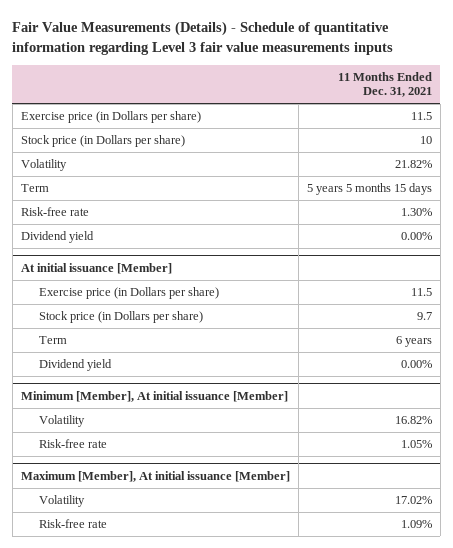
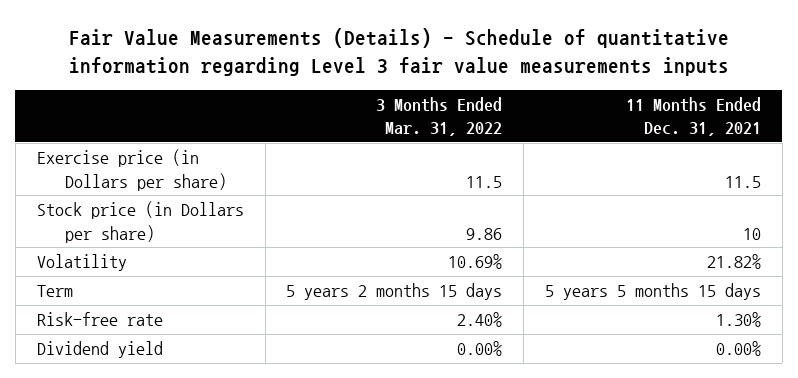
none -> [376,96,503,137] 3 Months Ended Mar. 31, 2022
[20,262,172,274] At initial issuance [Member] -> none
[39,287,220,300] Exercise price (in Dollars per share) -> none
[39,311,204,324] Stock price (in Dollars per share) -> none
[39,336,68,345] Term -> none
[39,359,113,372] Dividend yield -> none
[20,390,288,402] Minimum [Member], At initial issuance [Member] -> none
[39,415,86,428] Volatility -> none
[39,439,108,449] Risk-free rate -> none
[20,470,290,482] Maximum [Member], At initial issuance [Member] -> none
[39,495,86,508] Volatility -> none
[39,519,108,529] Risk-free rate -> none

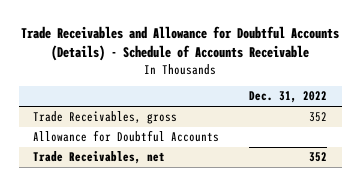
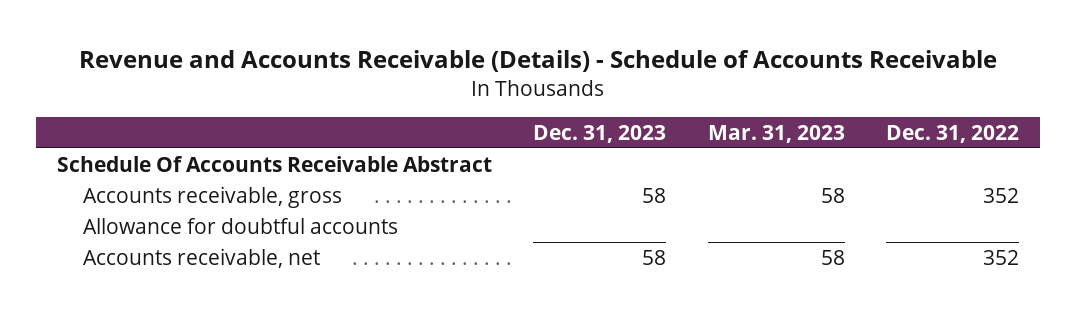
[21,25,340,61] Trade Receivables and Allowance for Doubtful Accounts (Details) - Schedule of Accounts Receivable -> [78,49,997,72] Revenue and Accounts Receivable (Details) - Schedule of Accounts Receivable
none -> [533,124,667,143] Dec. 31, 2023
none -> [707,124,845,143] Mar. 31, 2023
none -> [56,156,492,173] Schedule Of Accounts Receivable Abstract
[33,111,178,125] Trade Receivables, gross -> [82,186,342,209] Accounts receivable, gross
[33,130,220,143] Allowance for Doubtful Accounts -> [82,218,398,235] Allowance for doubtful accounts
[33,151,166,165] Trade Receivables, net -> [82,248,320,269] Accounts receivable, net

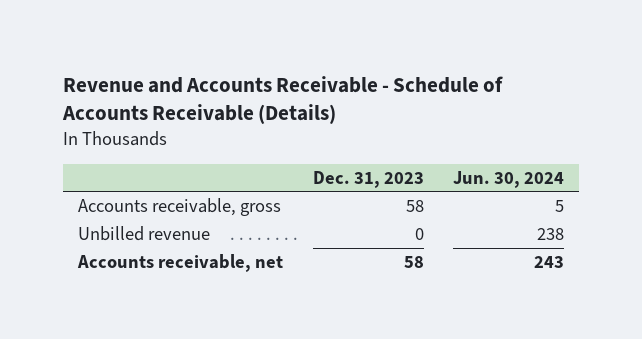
[78,49,997,72] Revenue and Accounts Receivable (Details) - Schedule of Accounts Receivable -> [62,75,504,125] Revenue and Accounts Receivable - Schedule of Accounts Receivable (Details)
[707,124,845,143] Mar. 31, 2023 -> none
[886,124,1020,143] Dec. 31, 2022 -> none
none -> [453,170,565,188] Jun. 30, 2024
[56,156,492,173] Schedule Of Accounts Receivable Abstract -> none
[82,218,398,235] Allowance for doubtful accounts -> none
none -> [77,225,210,241] Unbilled revenue

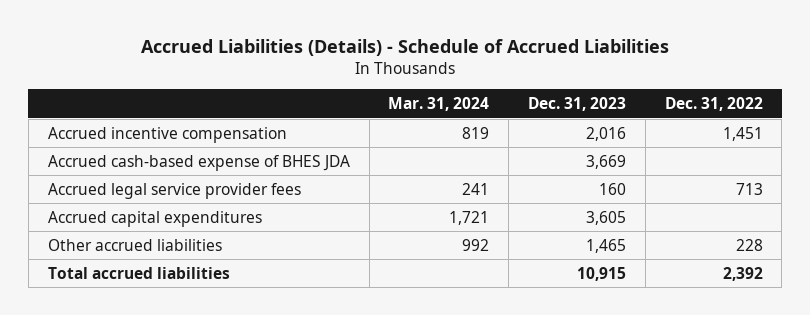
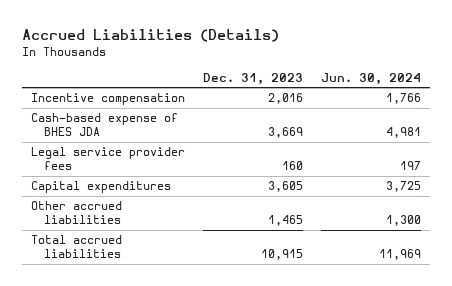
[141,38,670,56] Accrued Liabilities (Details) - Schedule of Accrued Liabilities -> [21,28,279,42] Accrued Liabilities (Details)
[388,96,490,111] Mar. 31, 2024 -> none
[664,96,763,111] Dec. 31, 2022 -> none
none -> [320,72,421,85] Jun. 30, 2024
[47,126,287,143] Accrued incentive compensation -> [30,93,185,106] Incentive compensation
[47,154,350,171] Accrued cash-based expense of BHES JDA -> [30,113,178,136] Cash-based expense of BHES JDA
[47,182,301,199] Accrued legal service provider fees -> [30,147,185,170] Legal service provider fees
[47,210,262,227] Accrued capital expenditures -> [30,181,171,194] Capital expenditures

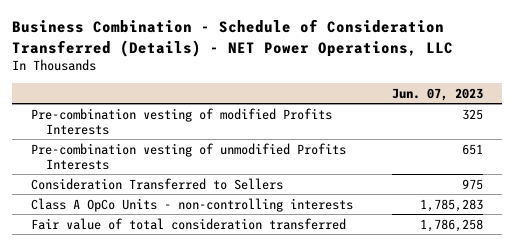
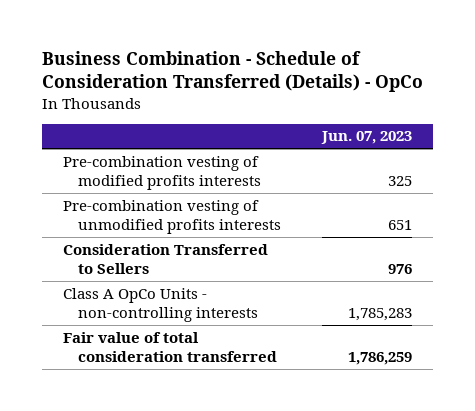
[12,19,454,57] Business Combination - Schedule of Consideration Transferred (Details) - NET Power Operations, LLC -> [41,51,423,93] Business Combination - Schedule of Consideration Transferred (Details) - OpCo
[31,107,333,135] Pre-combination vesting of modified Profits Interests -> [62,155,261,191] Pre-combination vesting of modified profits interests
[31,142,347,170] Pre-combination vesting of unmodified Profits Interests -> [62,199,281,235] Pre-combination vesting of unmodified profits interests
[461,178,483,190] 975 -> [388,264,413,275] 976
[419,218,483,232] 1,786,258 -> [348,352,413,366] 1,786,259

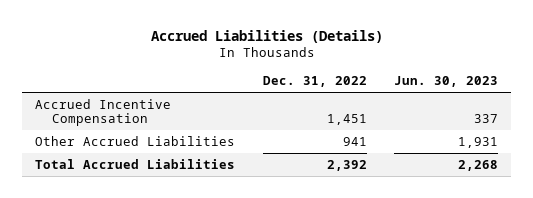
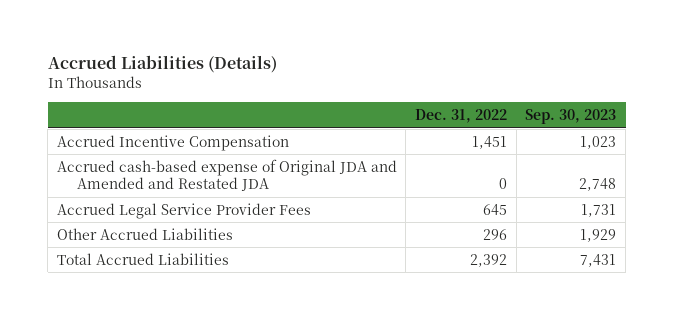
[393,76,498,88] Jun. 30, 2023 -> none
none -> [525,109,617,125] Sep. 30, 2023
none -> [56,158,397,192] Accrued cash-based expense of Original JDA and Amended and Restated JDA
none -> [56,202,311,219] Accrued Legal Service Provider Fees
[342,136,367,146] 941 -> [483,228,508,240] 296

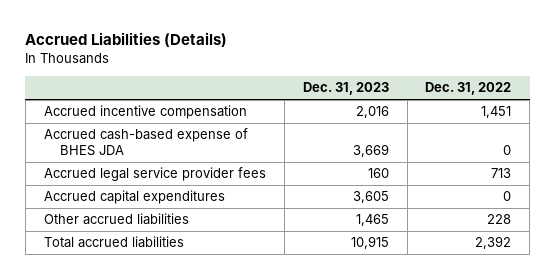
[525,109,617,125] Sep. 30, 2023 -> none
none -> [302,82,389,96] Dec. 31, 2023
[56,134,289,151] Accrued Incentive Compensation -> [43,105,247,120] Accrued incentive compensation
[56,158,397,192] Accrued cash-based expense of Original JDA and Amended and Restated JDA -> [43,128,248,156] Accrued cash-based expense of BHES JDA
[56,202,311,219] Accrued Legal Service Provider Fees -> [43,167,266,182] Accrued legal service provider fees
[483,203,508,215] 645 -> [491,168,512,179] 713
none -> [43,190,225,205] Accrued capital expenditures
[56,227,233,240] Other Accrued Liabilities -> [43,213,189,226] Other accrued liabilities
[483,228,508,240] 296 -> [487,214,512,225] 228
[56,252,229,265] Total Accrued Liabilities -> [43,236,184,249] Total accrued liabilities

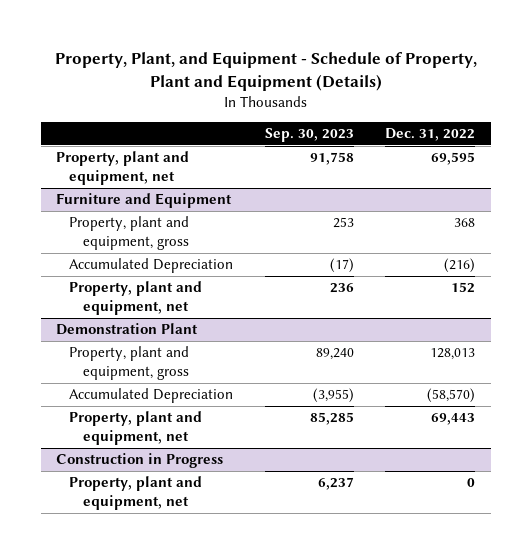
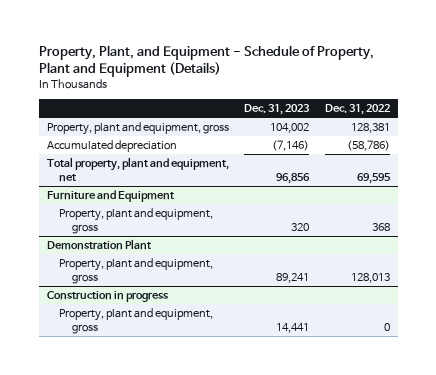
[264,127,354,142] Sep. 30, 2023 -> none
none -> [244,104,311,116] Dec. 31, 2023
none -> [46,122,229,136] Property, plant and equipment, gross
none -> [46,140,177,153] Accumulated depreciation
[56,151,190,186] Property, plant and equipment, net -> [46,157,229,182] Total property, plant and equipment, net
[69,258,234,274] Accumulated Depreciation -> none
[69,281,203,316] Property, plant and equipment, net -> none
[69,388,234,404] Accumulated Depreciation -> none
[69,411,203,446] Property, plant and equipment, net -> none
[56,453,224,469] Construction in Progress -> [46,291,169,303] Construction in progress
[69,476,203,511] Property, plant and equipment, net -> [59,308,214,334] Property, plant and equipment, gross

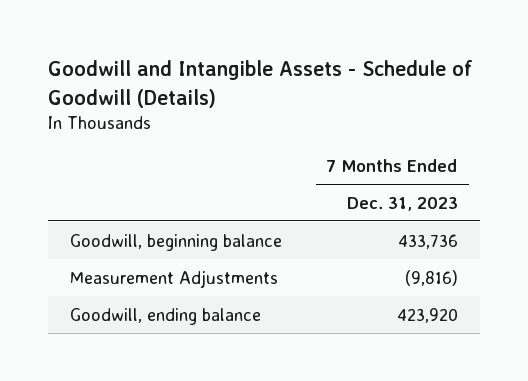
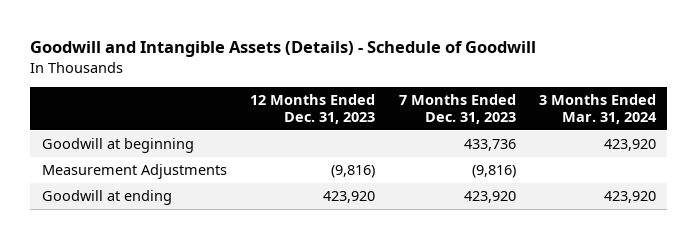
[48,60,474,108] Goodwill and Intangible Assets - Schedule of Goodwill (Details) -> [30,40,537,57] Goodwill and Intangible Assets (Details) - Schedule of Goodwill
none -> [250,94,376,125] 12 Months Ended Dec. 31, 2023
none -> [538,94,657,125] 3 Months Ended Mar. 31, 2024
[70,233,283,251] Goodwill, beginning balance -> [42,138,195,154] Goodwill at beginning
[70,307,262,325] Goodwill, ending balance -> [42,190,173,206] Goodwill at ending

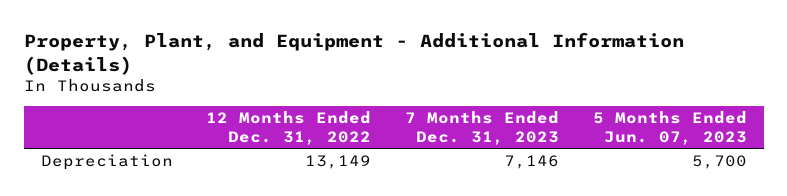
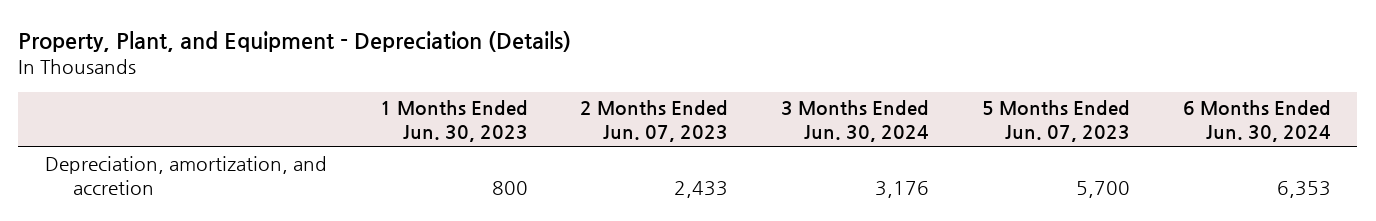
[23,32,684,75] Property, Plant, and Equipment - Additional Information (Details) -> [18,30,572,52] Property, Plant, and Equipment - Depreciation (Details)
[206,110,372,145] 12 Months Ended Dec. 31, 2022 -> none
[405,110,560,145] 7 Months Ended Dec. 31, 2023 -> none
none -> [379,100,528,142] 1 Months Ended Jun. 30, 2023
none -> [580,100,729,142] 2 Months Ended Jun. 07, 2023
none -> [781,100,930,142] 3 Months Ended Jun. 30, 2024
none -> [1182,100,1331,142] 6 Months Ended Jun. 30, 2024
[40,153,173,170] Depreciation -> [44,156,327,195] Depreciation, amortization, and accretion

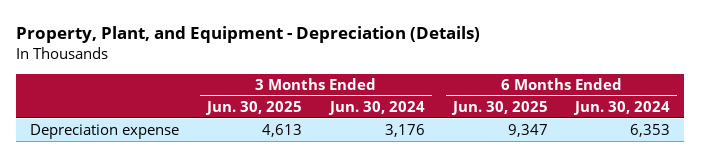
[379,100,528,142] 1 Months Ended Jun. 30, 2023 -> none
[580,100,729,142] 2 Months Ended Jun. 07, 2023 -> none
[981,100,1130,142] 5 Months Ended Jun. 07, 2023 -> none
none -> [204,100,302,115] Jun. 30, 2025
none -> [450,100,548,115] Jun. 30, 2025
[44,156,327,195] Depreciation, amortization, and accretion -> [30,124,180,140] Depreciation expense

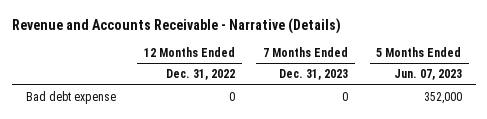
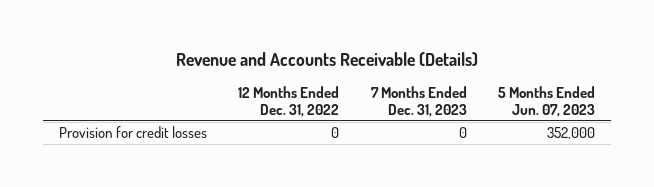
[11,18,341,35] Revenue and Accounts Receivable - Narrative (Details) -> [175,52,478,67] Revenue and Accounts Receivable (Details)
[25,90,116,104] Bad debt expense -> [58,126,207,139] Provision for credit losses

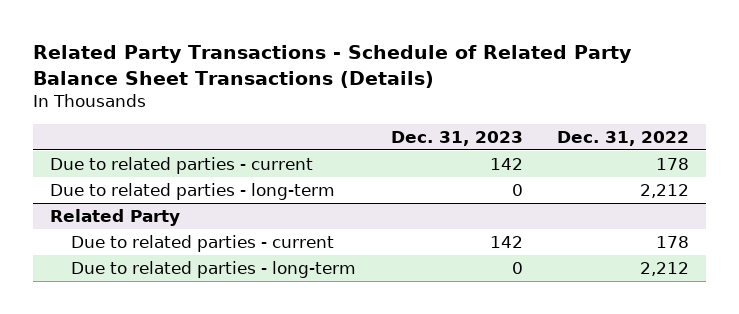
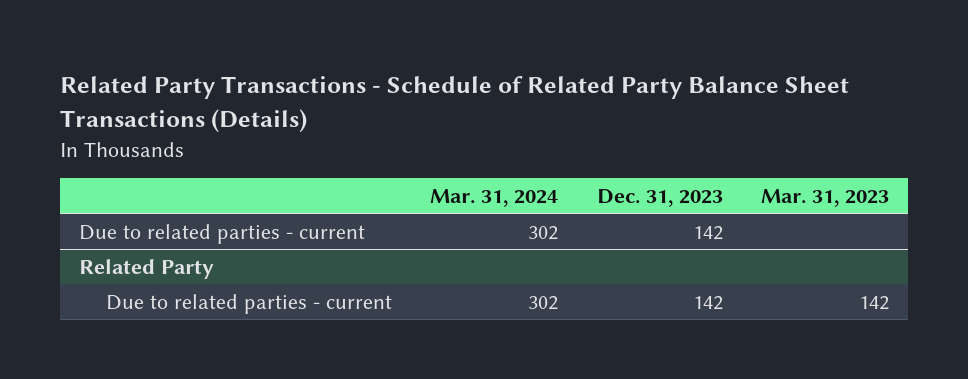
[557,130,690,146] Dec. 31, 2022 -> none
none -> [430,188,559,207] Mar. 31, 2024
none -> [760,188,889,207] Mar. 31, 2023
[50,183,336,201] Due to related parties - long-term -> none
[71,261,357,279] Due to related parties - long-term -> none

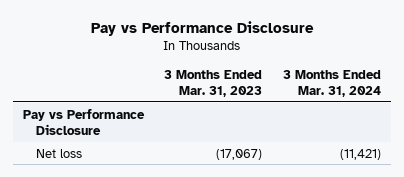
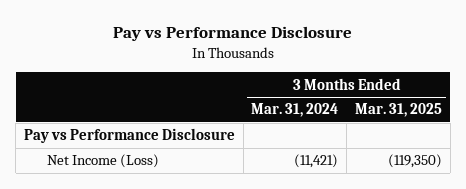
[164,69,263,98] 3 Months Ended Mar. 31, 2023 -> none
none -> [354,103,442,118] Mar. 31, 2025
[35,148,82,158] Net loss -> [46,154,159,169] Net Income (Loss)

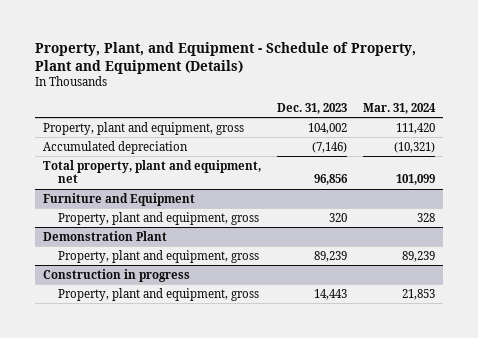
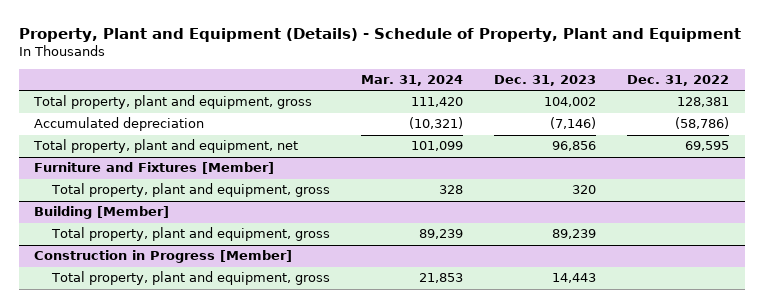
[34,41,416,74] Property, Plant, and Equipment - Schedule of Property, Plant and Equipment (Details) -> [18,27,741,42] Property, Plant and Equipment (Details) - Schedule of Property, Plant and Equipment
none -> [627,74,730,86] Dec. 31, 2022
[42,121,244,135] Property, plant and equipment, gross -> [33,95,313,110] Total property, plant and equipment, gross
[42,192,195,206] Furniture and Equipment -> [34,162,275,175] Furniture and Fixtures [Member]
[58,211,260,225] Property, plant and equipment, gross -> [51,183,331,198] Total property, plant and equipment, gross
[42,230,167,241] Demonstration Plant -> [34,206,170,220] Building [Member]
[58,249,260,263] Property, plant and equipment, gross -> [51,227,331,242] Total property, plant and equipment, gross
[42,268,190,282] Construction in progress -> [34,250,293,264] Construction in Progress [Member]
[58,287,260,301] Property, plant and equipment, gross -> [51,271,331,286] Total property, plant and equipment, gross

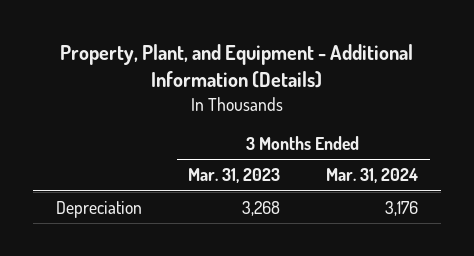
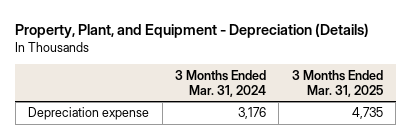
[60,44,414,89] Property, Plant, and Equipment - Additional Information (Details) -> [15,22,370,38] Property, Plant, and Equipment - Depreciation (Details)
[188,168,281,184] Mar. 31, 2023 -> none
none -> [291,69,383,97] 3 Months Ended Mar. 31, 2025
[56,200,143,218] Depreciation -> [28,107,150,121] Depreciation expense

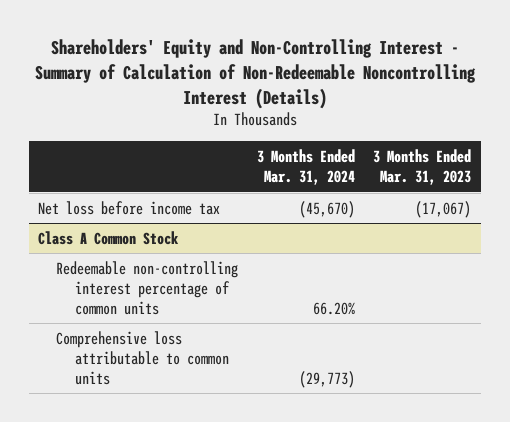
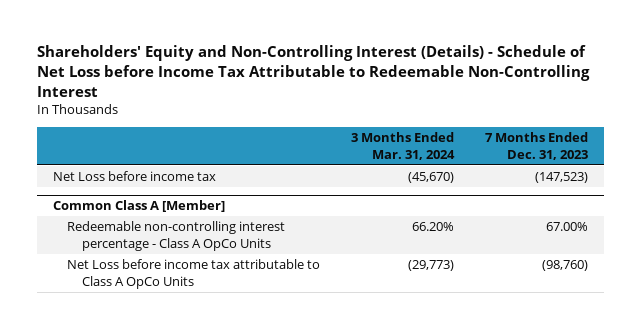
[34,39,476,109] Shareholders' Equity and Non-Controlling Interest - Summary of Calculation of Non-Redeemable Noncontrolling Interest (Details) -> [37,45,591,98] Shareholders' Equity and Non-Controlling Interest (Details) - Schedule of Net Loss before Income Tax Attributable to Redeemable Non-Controlling Interest
[373,149,472,186] 3 Months Ended Mar. 31, 2023 -> none
none -> [485,132,589,160] 7 Months Ended Dec. 31, 2023
[38,200,221,215] Net loss before income tax -> [52,171,216,182] Net Loss before income tax
[38,230,180,245] Class A Common Stock -> [52,200,225,213] Common Class A [Member]
[56,260,239,316] Redeemable non-controlling interest percentage of common units -> [67,221,286,251] Redeemable non-controlling interest percentage - Class A OpCo Units
[56,330,229,386] Comprehensive loss attributable to common units -> [67,259,321,289] Net Loss before income tax attributable to Class A OpCo Units

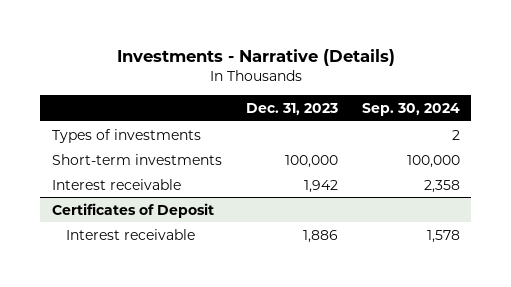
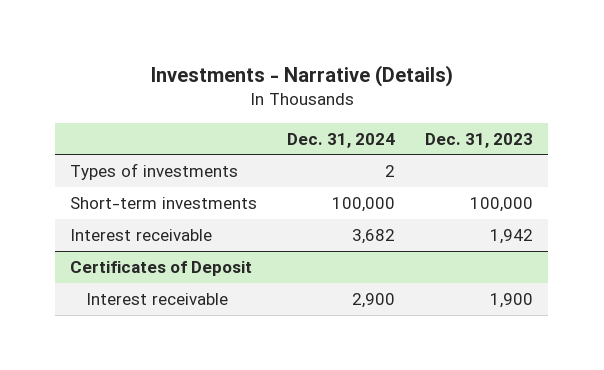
[361,102,460,116] Sep. 30, 2024 -> none
none -> [287,132,396,148] Dec. 31, 2024
[302,229,338,243] 1,886 -> [490,292,534,308] 1,900

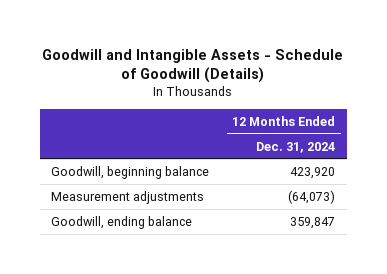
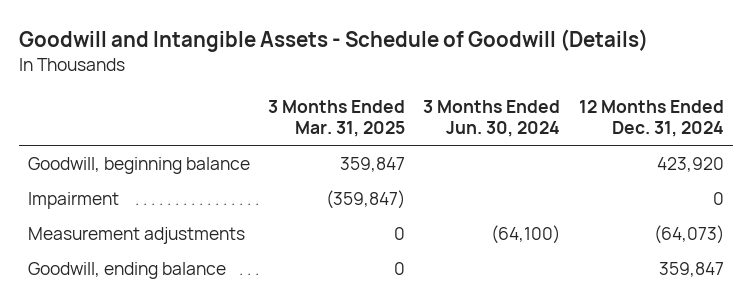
none -> [268,99,406,137] 3 Months Ended Mar. 31, 2025
none -> [423,99,561,137] 3 Months Ended Jun. 30, 2024
none -> [28,192,120,210] Impairment

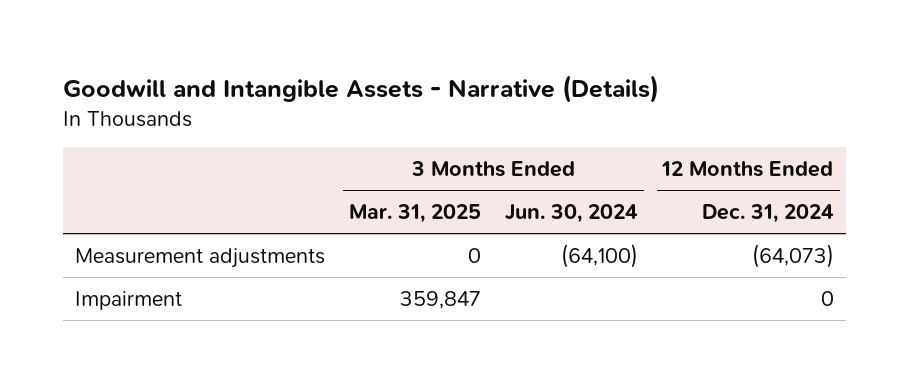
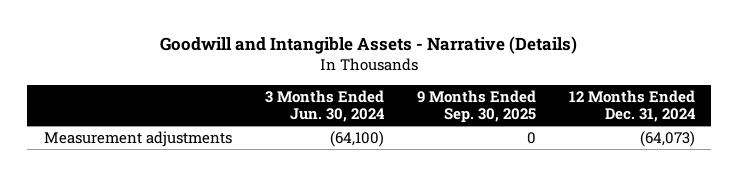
[349,204,482,224] Mar. 31, 2025 -> none
none -> [416,90,536,124] 9 Months Ended Sep. 30, 2025
[75,290,183,310] Impairment -> none

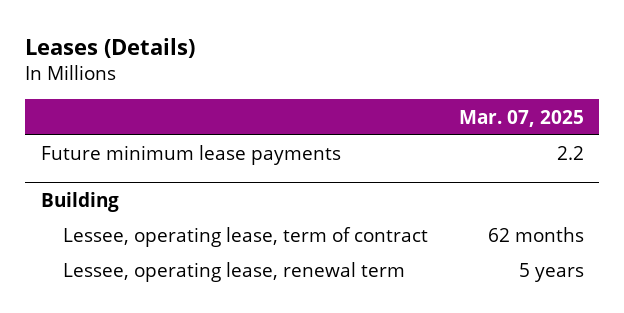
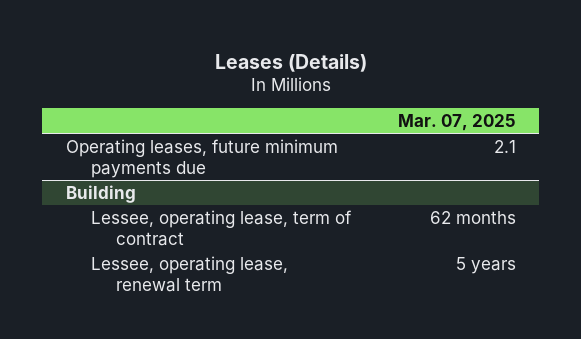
[40,145,341,166] Future minimum lease payments -> none
none -> [65,138,338,178] Operating leases, future minimum payments due

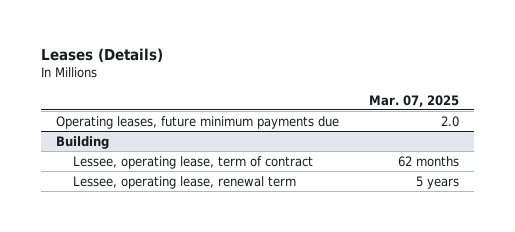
[493,139,516,153] 2.1 -> [440,115,459,127] 2.0

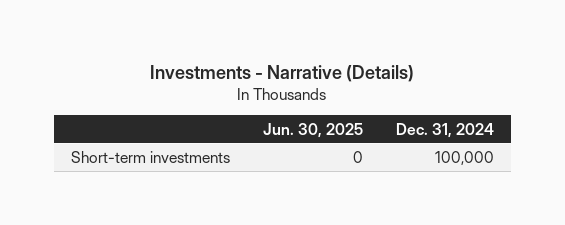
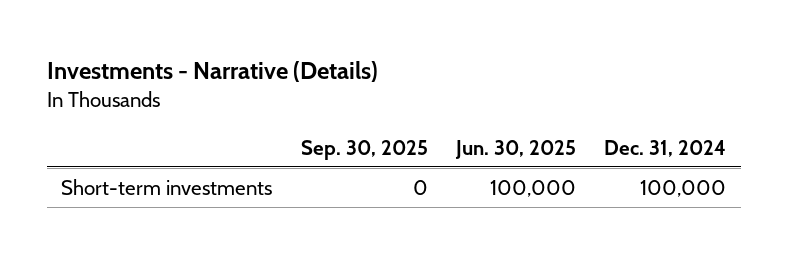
none -> [300,139,428,160] Sep. 30, 2025
[352,151,363,164] 0 -> [490,179,577,197] 100,000

